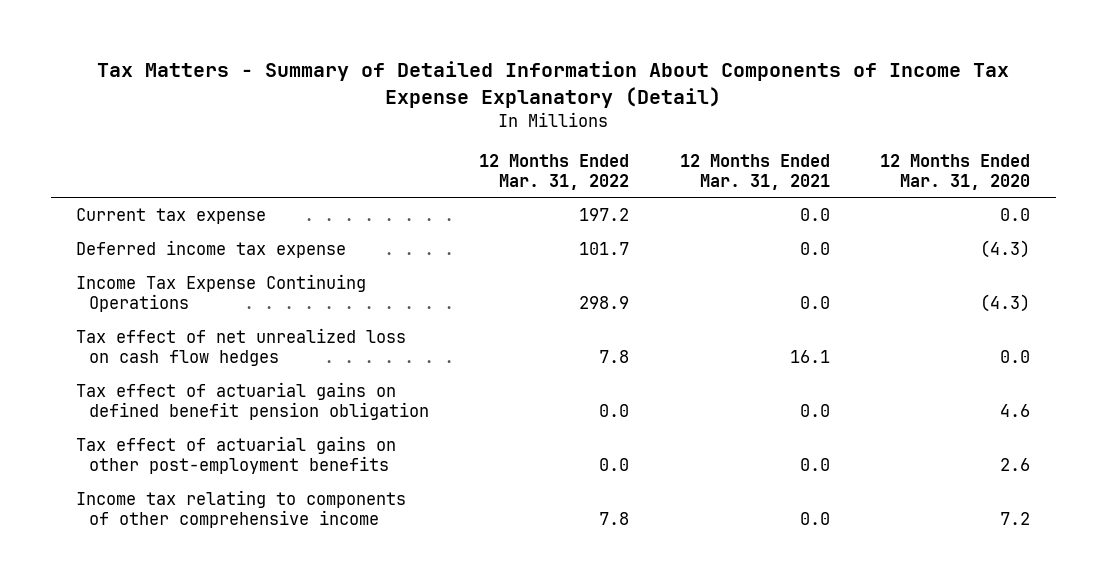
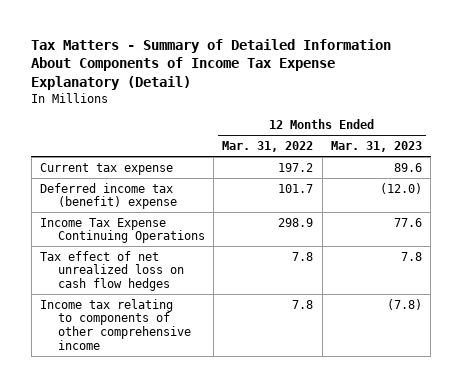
[679,153,830,190] 12 Months Ended Mar. 31, 2021 -> none
[880,153,1031,190] 12 Months Ended Mar. 31, 2020 -> none
none -> [330,141,422,153] Mar. 31, 2023
[76,240,347,259] Deferred income tax expense -> [40,182,177,210] Deferred income tax (benefit) expense
[76,382,429,421] Tax effect of actuarial gains on defined benefit pension obligation -> none
[76,436,397,475] Tax effect of actuarial gains on other post-employment benefits -> none

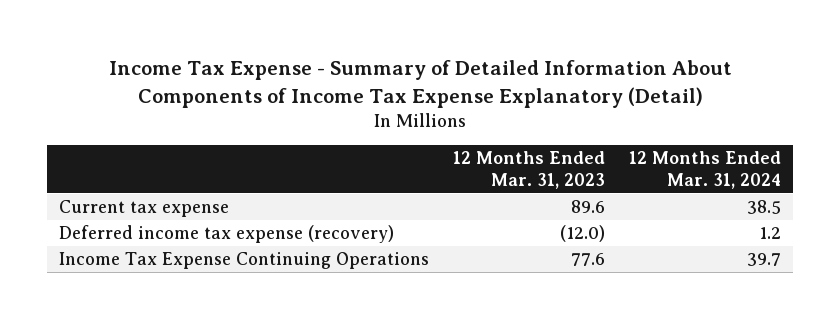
[31,38,392,90] Tax Matters - Summary of Detailed Information About Components of Income Tax Expense Explanatory (Detail) -> [108,59,732,108] Income Tax Expense - Summary of Detailed Information About Components of Income Tax Expense Explanatory (Detail)
[222,141,314,153] Mar. 31, 2022 -> none
none -> [628,151,781,189] 12 Months Ended Mar. 31, 2024
[40,182,177,210] Deferred income tax (benefit) expense -> [58,225,394,244] Deferred income tax expense (recovery)
[40,250,184,292] Tax effect of net unrealized loss on cash flow hedges -> none
[40,298,191,350] Income tax relating to components of other comprehensive income -> none

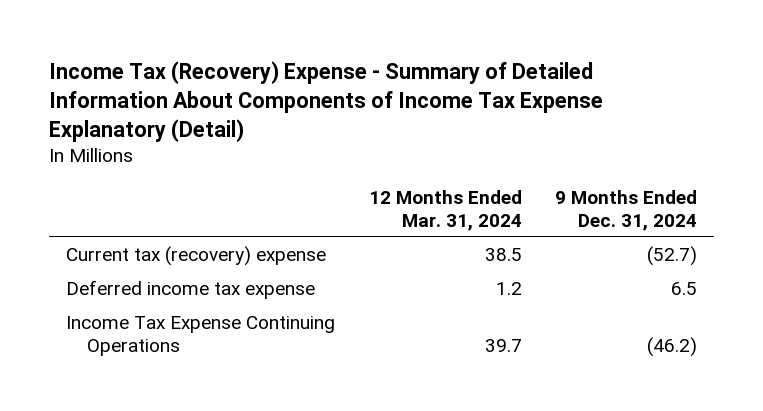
[108,59,732,108] Income Tax Expense - Summary of Detailed Information About Components of Income Tax Expense Explanatory (Detail) -> [49,60,604,142] Income Tax (Recovery) Expense - Summary of Detailed Information About Components of Income Tax Expense Explanatory (Detail)
[452,151,605,189] 12 Months Ended Mar. 31, 2023 -> none
none -> [555,190,698,231] 9 Months Ended Dec. 31, 2024
[58,200,229,218] Current tax expense -> [66,246,327,267] Current tax (recovery) expense
[58,225,394,244] Deferred income tax expense (recovery) -> [66,280,316,300] Deferred income tax expense

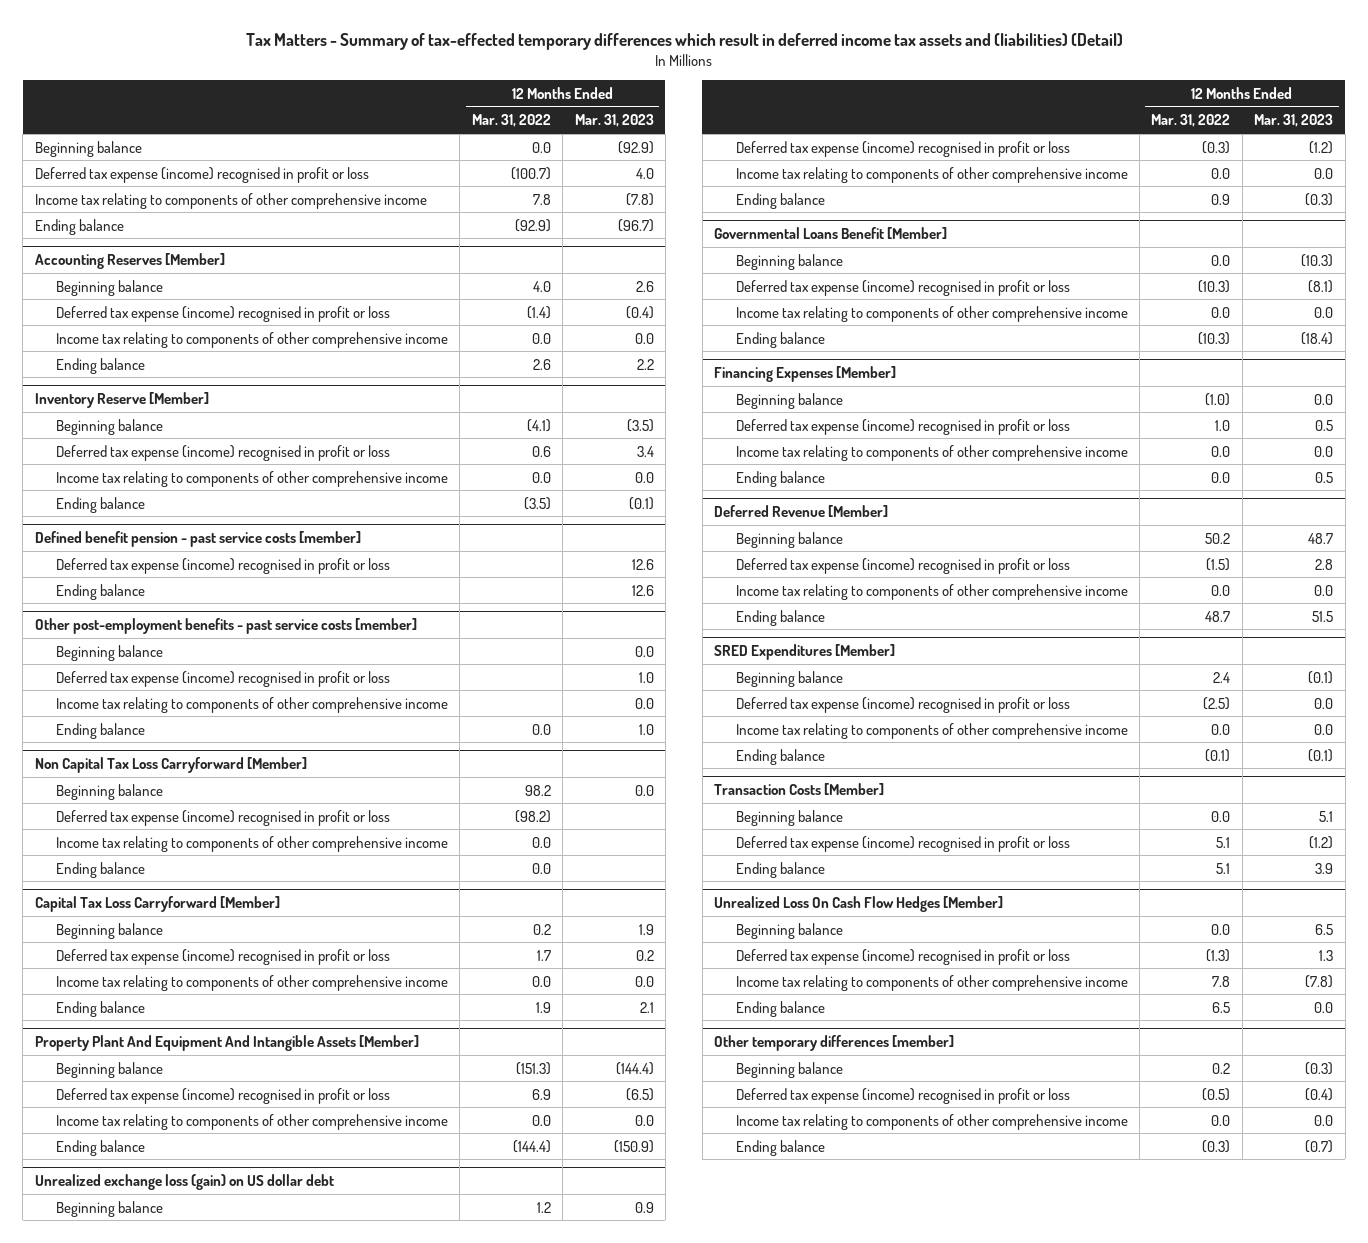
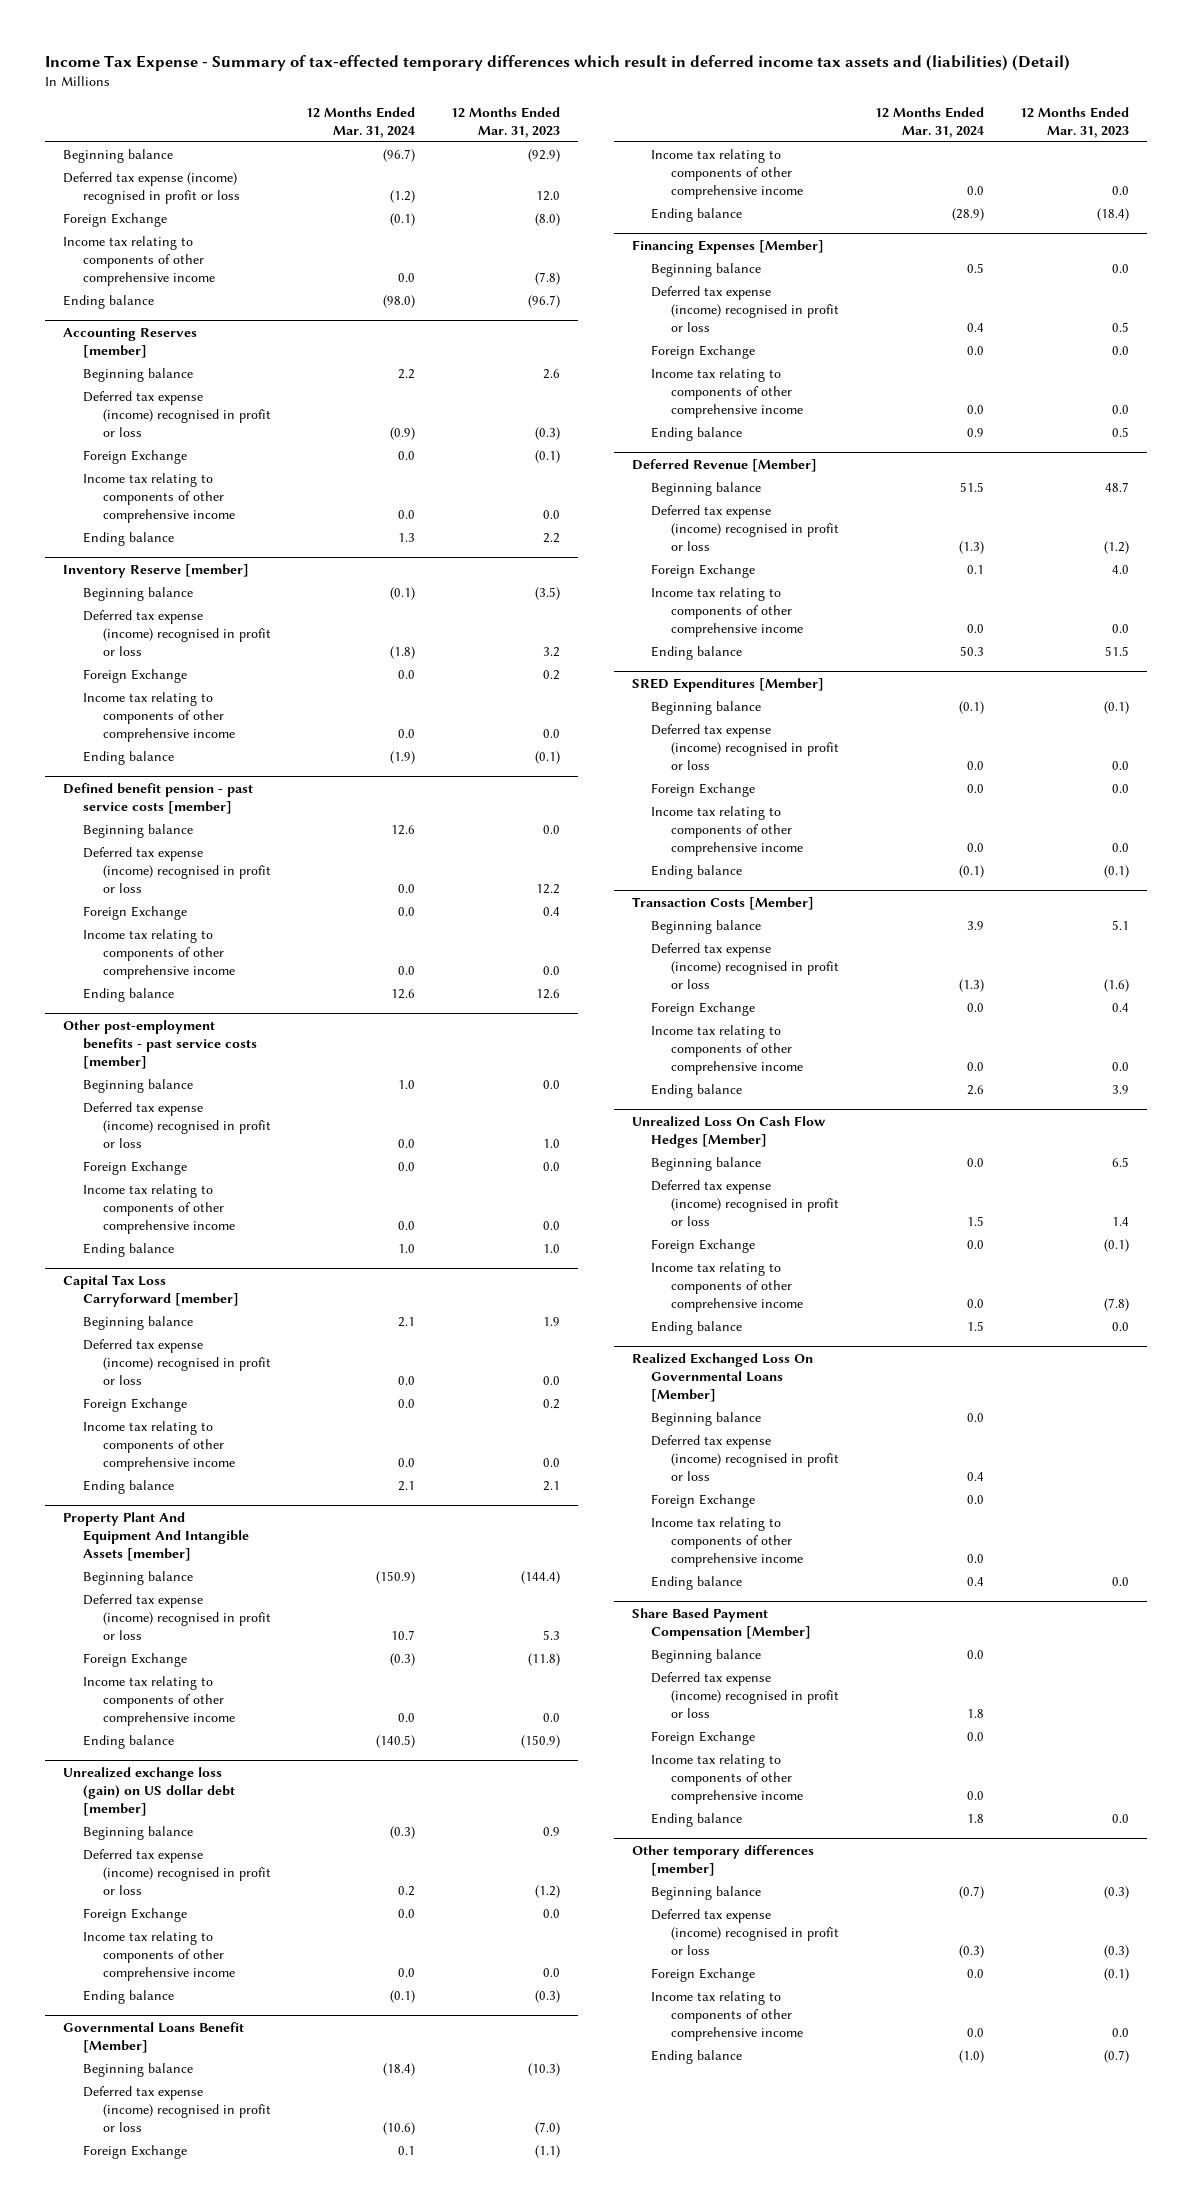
[245,32,1123,50] Tax Matters - Summary of tax-effected temporary differences which result in deferred income tax assets and (liabilities) (Detail) -> [45,55,1071,72] Income Tax Expense - Summary of tax-effected temporary differences which result in deferred income tax assets and (liabilities) (Detail)
[471,114,551,128] Mar. 31, 2022 -> none
none -> [306,106,416,138] 12 Months Ended Mar. 31, 2024
[635,167,654,179] 4.0 -> [536,191,561,202] 12.0
none -> [63,213,168,228] Foreign Exchange
[34,253,225,270] Accounting Reserves [Member] -> [63,328,198,358] Accounting Reserves [member]
[625,305,654,319] (0.4) -> [535,426,561,440] (0.3)
none -> [82,450,187,465] Foreign Exchange
[34,392,209,409] Inventory Reserve [Member] -> [63,564,250,579] Inventory Reserve [member]
[636,445,654,457] 3.4 -> [543,646,561,657] 3.2
none -> [82,669,187,684] Foreign Exchange
none -> [82,824,193,839] Beginning balance
[631,558,654,570] 12.6 -> [536,883,561,894] 12.2
none -> [82,906,187,921] Foreign Exchange
none -> [82,929,235,979] Income tax relating to components of other comprehensive income
none -> [82,1161,187,1176] Foreign Exchange
[34,757,307,774] Non Capital Tax Loss Carryforward [Member] -> none
[55,783,163,800] Beginning balance -> none
[55,809,390,826] Deferred tax expense (income) recognised in profit or loss -> none
[55,835,448,852] Income tax relating to components of other comprehensive income -> none
[55,861,145,878] Ending balance -> none
[34,896,280,913] Capital Tax Loss Carryforward [Member] -> [63,1275,239,1307] Capital Tax Loss Carryforward [member]
[635,949,654,961] 0.2 -> [543,1375,561,1385] 0.0
none -> [82,1398,187,1413] Foreign Exchange
[34,1035,419,1052] Property Plant And Equipment And Intangible Assets [Member] -> [63,1512,249,1561] Property Plant And Equipment And Intangible Assets [member]
[625,1087,654,1101] (6.5) -> [543,1629,561,1640] 5.3
none -> [82,1653,187,1668] Foreign Exchange
[34,1174,334,1191] Unrealized exchange loss (gain) on US dollar debt -> [63,1767,235,1816] Unrealized exchange loss (gain) on US dollar debt [member]
none -> [82,1908,187,1923] Foreign Exchange
[1308,279,1334,293] (8.1) -> [535,2121,561,2135] (7.0)
none -> [82,2145,187,2160] Foreign Exchange
none -> [651,345,756,360] Foreign Exchange
[1315,558,1334,570] 2.8 -> [1103,540,1129,554] (1.2)
none -> [651,564,756,579] Foreign Exchange
none -> [651,783,756,798] Foreign Exchange
[1309,835,1334,849] (1.2) -> [1103,978,1129,992] (1.6)
none -> [651,1002,756,1017] Foreign Exchange
none -> [651,1025,804,1075] Income tax relating to components of other comprehensive income
[1319,949,1334,961] 1.3 -> [1111,1216,1129,1226] 1.4
none -> [651,1239,756,1254] Foreign Exchange
none -> [631,1353,813,1402] Realized Exchanged Loss On Governmental Loans [Member]
none -> [651,1412,762,1427] Beginning balance
none -> [651,1435,840,1481] Deferred tax expense (income) recognised in profit or loss
none -> [651,1494,756,1509] Foreign Exchange
none -> [651,1517,804,1567] Income tax relating to components of other comprehensive income
none -> [651,1576,743,1591] Ending balance
none -> [631,1608,812,1640] Share Based Payment Compensation [Member]
none -> [651,1649,762,1664] Beginning balance
none -> [651,1672,840,1718] Deferred tax expense (income) recognised in profit or loss
none -> [651,1731,756,1746] Foreign Exchange
none -> [651,1754,804,1804] Income tax relating to components of other comprehensive income
none -> [651,1813,743,1828] Ending balance
[1305,1087,1334,1101] (0.4) -> [1103,1944,1129,1958] (0.3)
none -> [651,1968,756,1983] Foreign Exchange

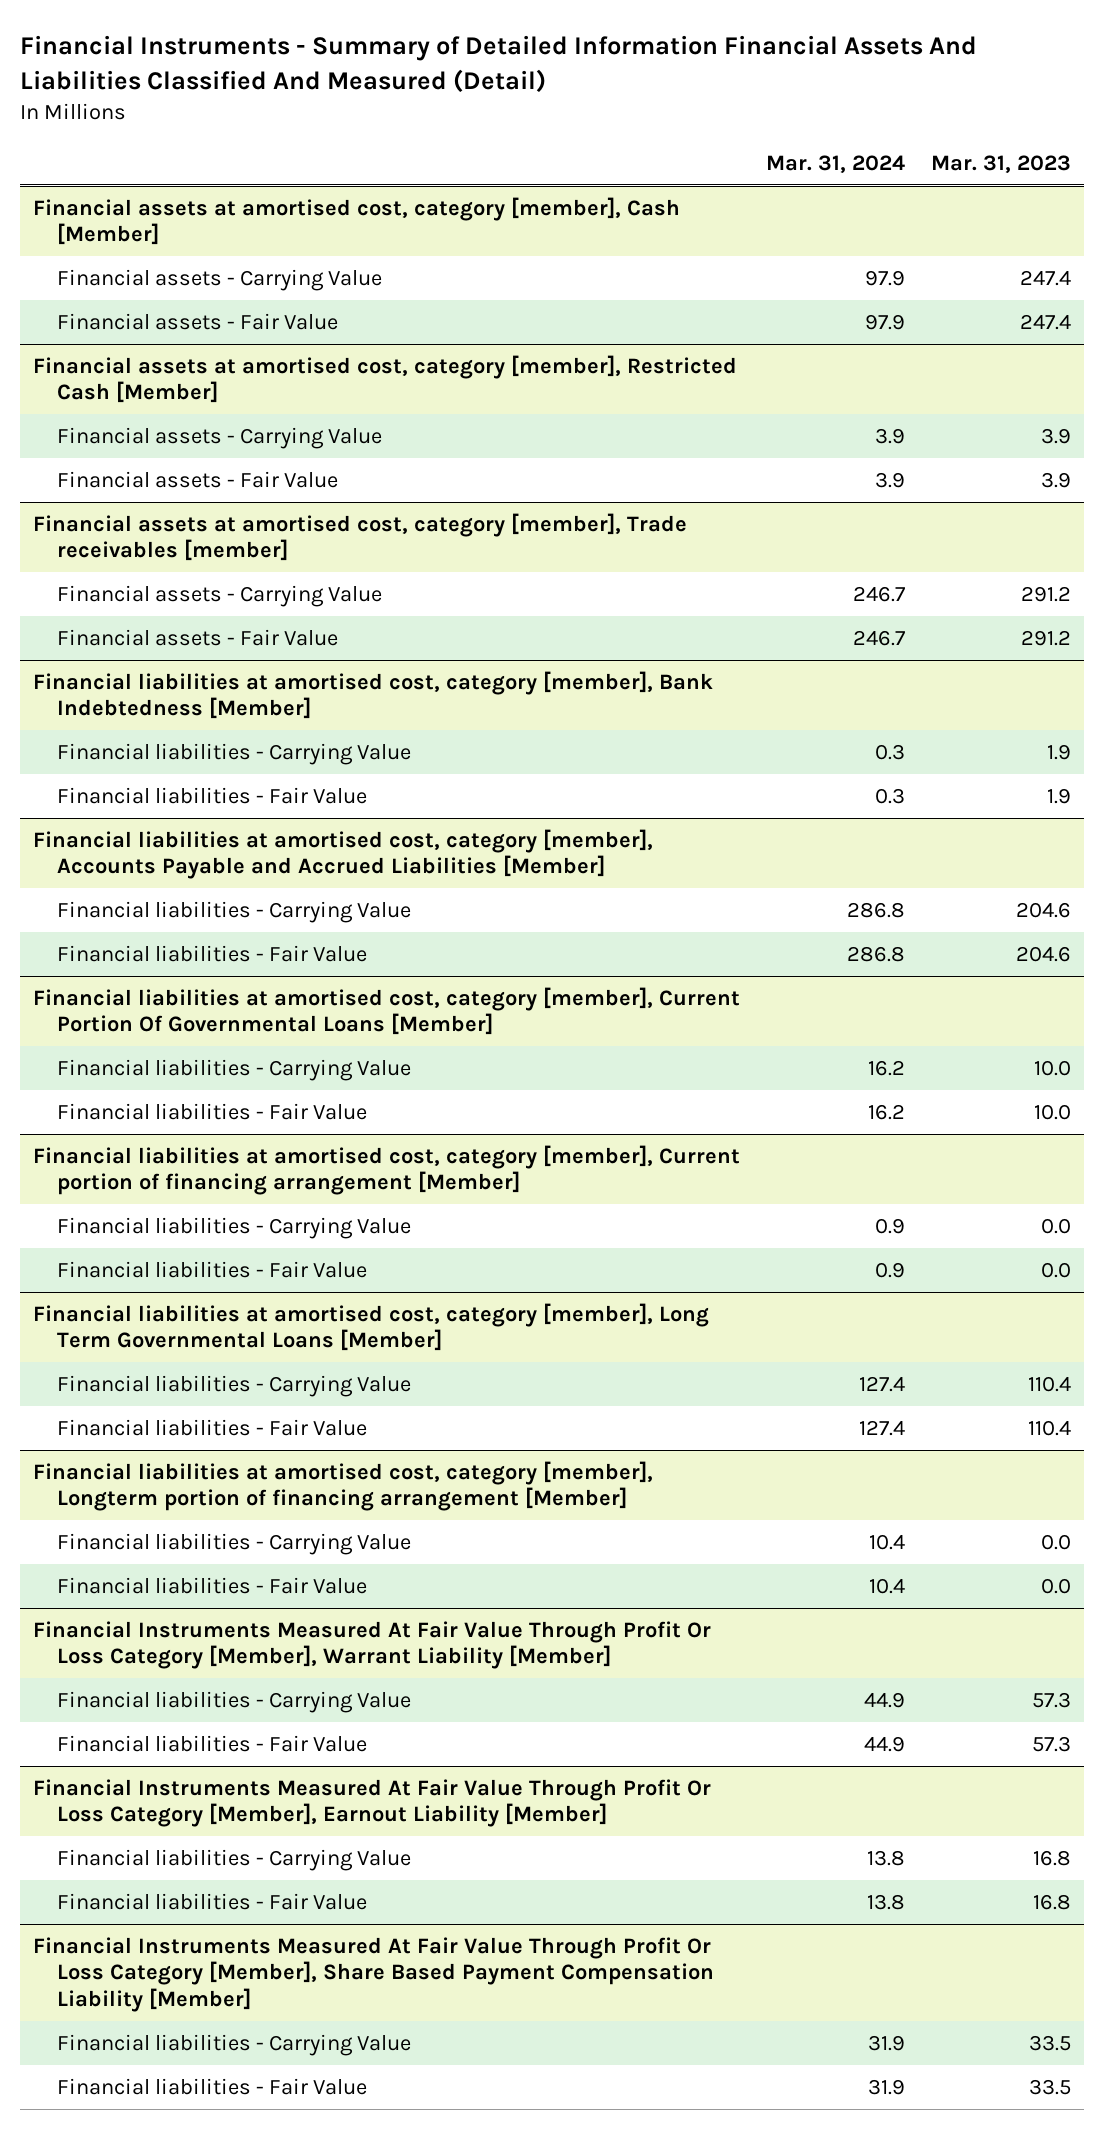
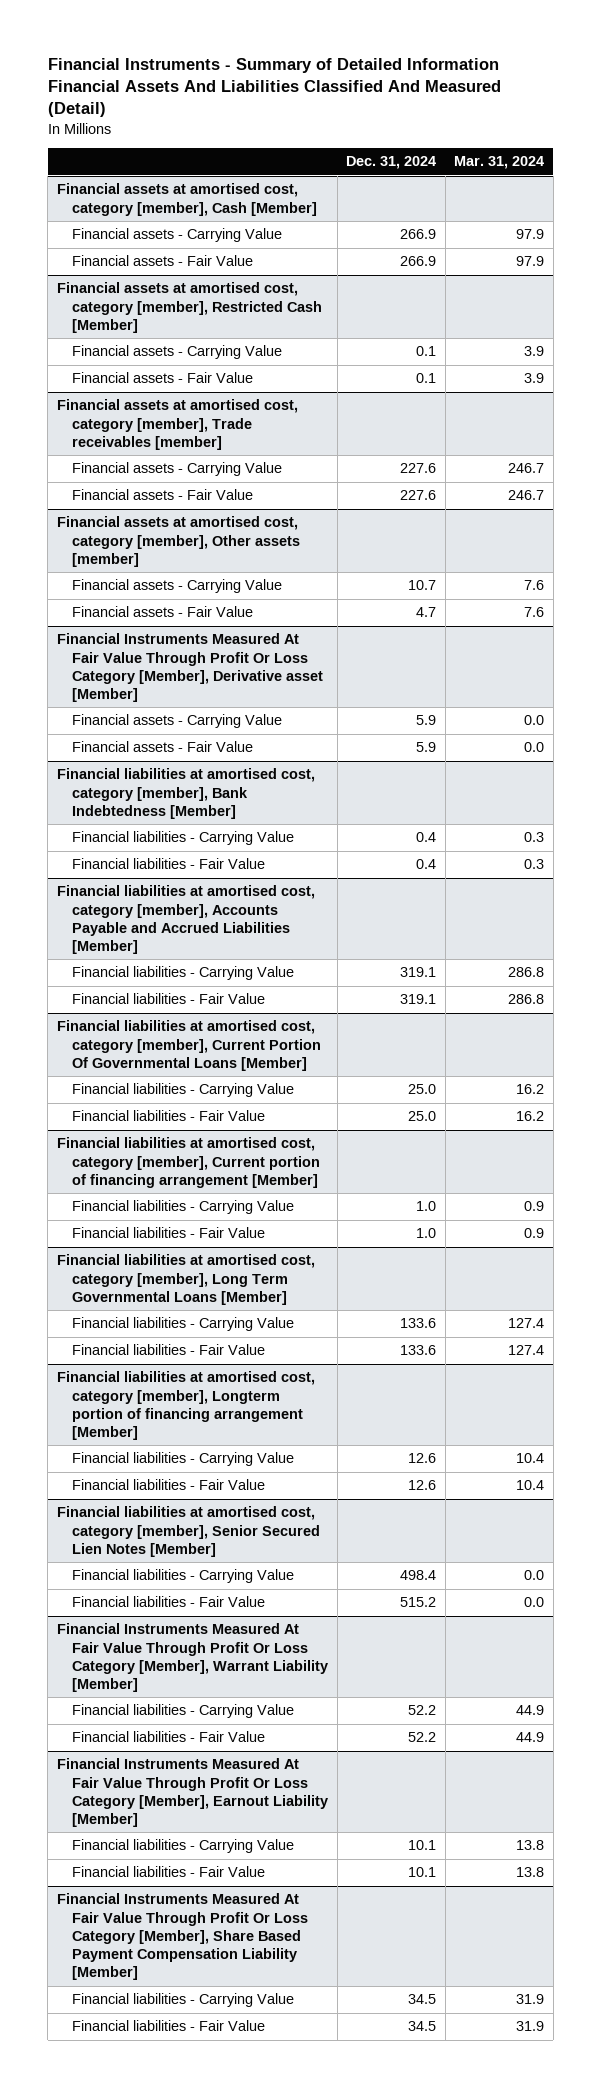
[931,154,1072,173] Mar. 31, 2023 -> none
none -> [346,156,437,170] Dec. 31, 2024
none -> [56,516,301,567] Financial assets at amortised cost, category [member], Other assets [member]
none -> [72,579,283,594] Financial assets - Carrying Value
none -> [72,606,254,618] Financial assets - Fair Value
none -> [56,633,324,702] Financial Instruments Measured At Fair Value Through Profit Or Loss Category [Member], Derivative asset [Member]
none -> [72,714,283,729] Financial assets - Carrying Value
none -> [72,741,254,753] Financial assets - Fair Value
none -> [56,1506,321,1557] Financial liabilities at amortised cost, category [member], Senior Secured Lien Notes [Member]
none -> [72,1569,295,1584] Financial liabilities - Carrying Value
none -> [72,1596,266,1608] Financial liabilities - Fair Value

